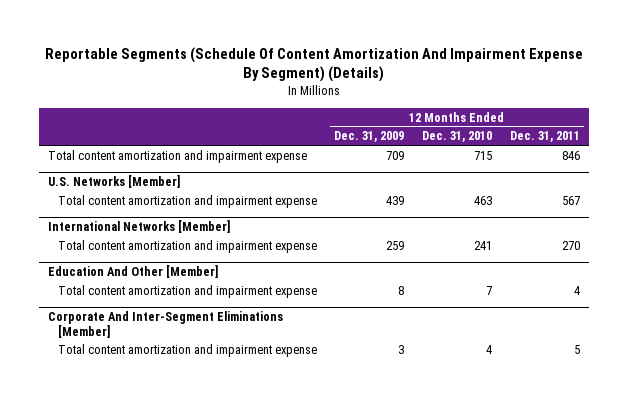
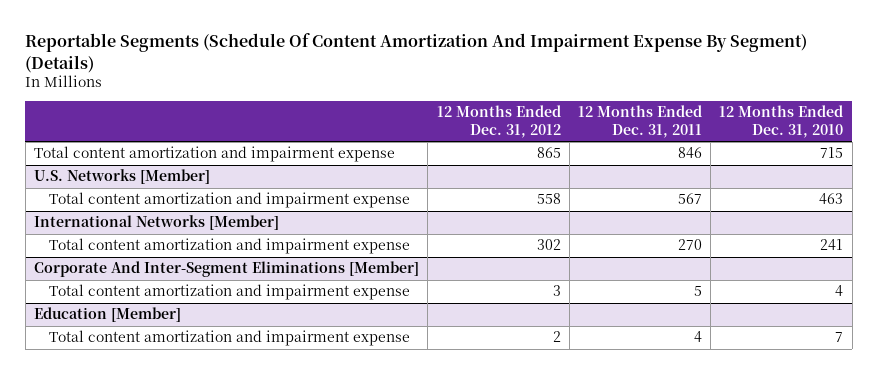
[334,131,405,143] Dec. 31, 2009 -> none
none -> [436,105,561,138] 12 Months Ended Dec. 31, 2012
[48,265,219,279] Education And Other [Member] -> none
[57,284,317,298] Total content amortization and impairment expense -> none
none -> [34,307,182,323] Education [Member]
none -> [48,330,410,347] Total content amortization and impairment expense

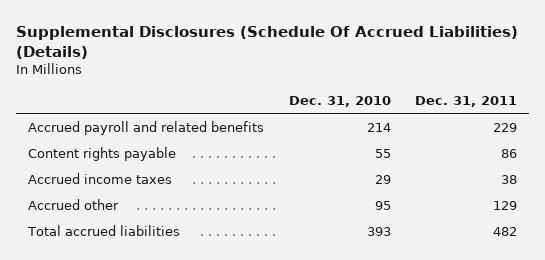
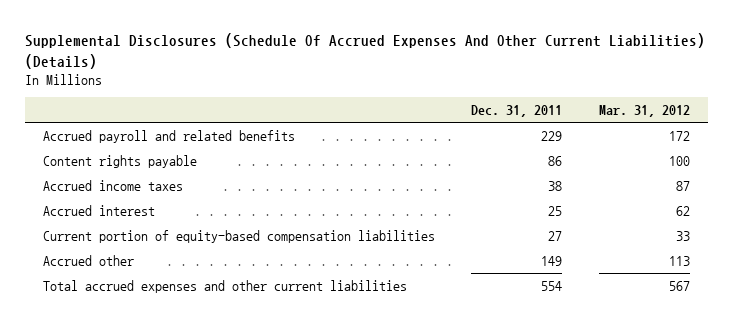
[16,25,519,59] Supplemental Disclosures (Schedule Of Accrued Liabilities) (Details) -> [24,33,705,69] Supplemental Disclosures (Schedule Of Accrued Expenses And Other Current Liabilities) (Details)
[288,96,391,108] Dec. 31, 2010 -> none
none -> [598,104,690,117] Mar. 31, 2012
none -> [42,204,155,216] Accrued interest
none -> [42,229,435,243] Current portion of equity-based compensation liabilities
[492,200,517,210] 129 -> [541,255,563,266] 149
[27,224,181,236] Total accrued liabilities -> [42,279,407,293] Total accrued expenses and other current liabilities
[492,226,517,236] 482 -> [541,280,563,291] 554

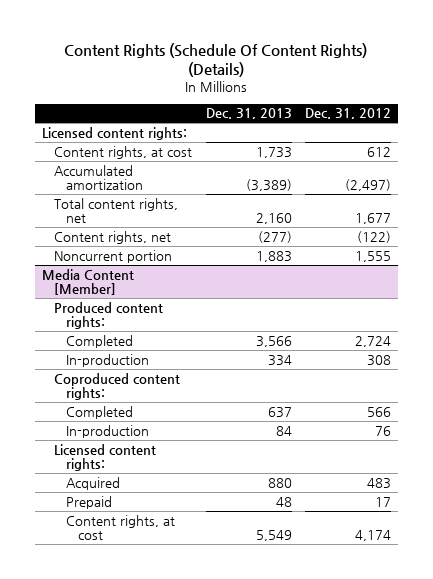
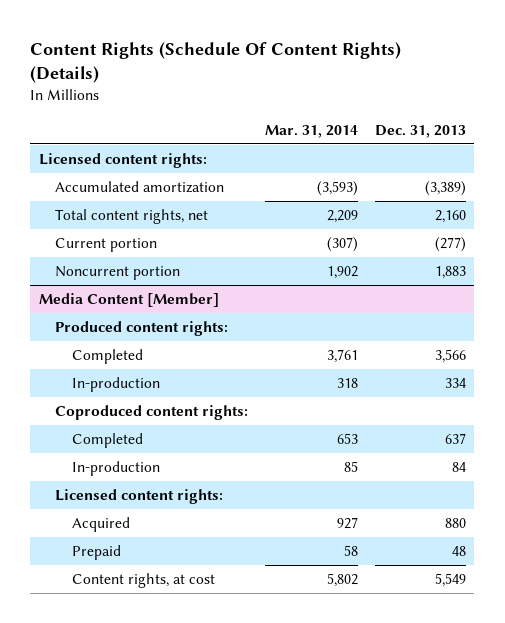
[305,108,392,120] Dec. 31, 2012 -> none
none -> [265,125,359,139] Mar. 31, 2014
[53,145,192,159] Content rights, at cost -> none
[53,230,171,244] Content rights, net -> [55,238,158,253] Current portion

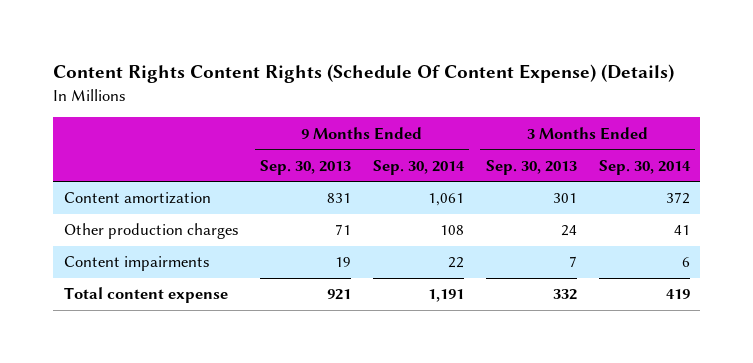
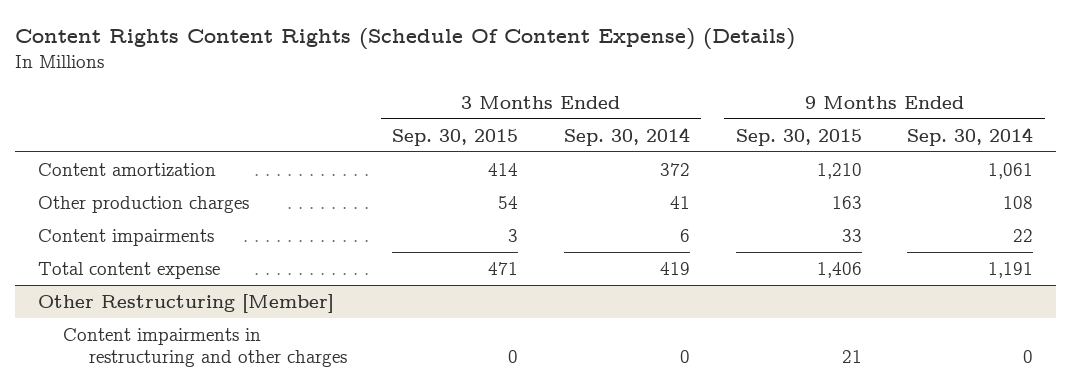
[260,159,352,175] Sep. 30, 2013 -> none
[485,159,577,175] Sep. 30, 2013 -> none
none -> [392,128,519,146] Sep. 30, 2015
none -> [735,128,862,146] Sep. 30, 2015
none -> [37,293,334,313] Other Restructuring [Member]
none -> [63,327,347,367] Content impairments in restructuring and other charges

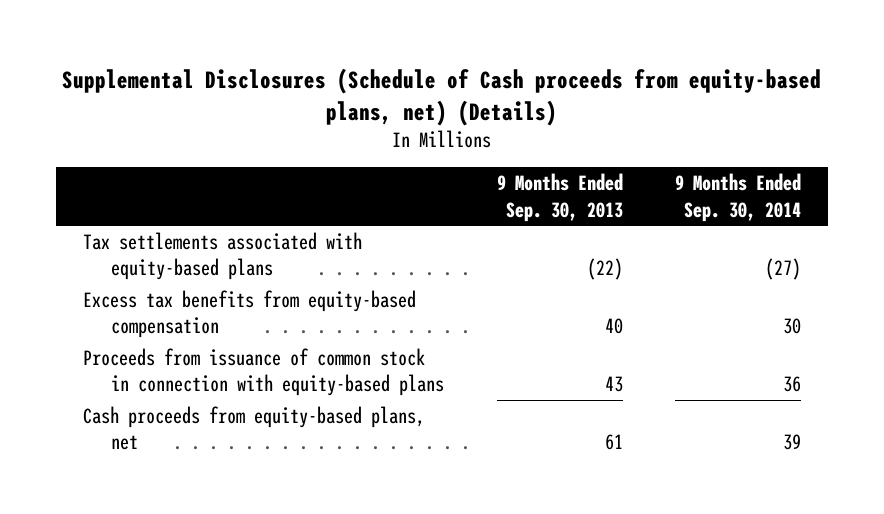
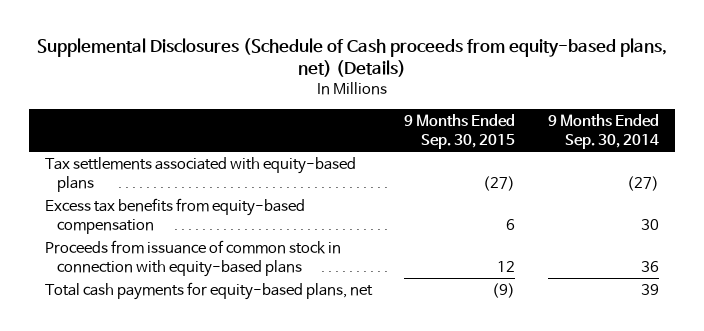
[496,173,623,222] 9 Months Ended Sep. 30, 2013 -> none
none -> [404,113,516,149] 9 Months Ended Sep. 30, 2015
[82,405,425,451] Cash proceeds from equity-based plans, net -> [45,282,374,301] Total cash payments for equity-based plans, net

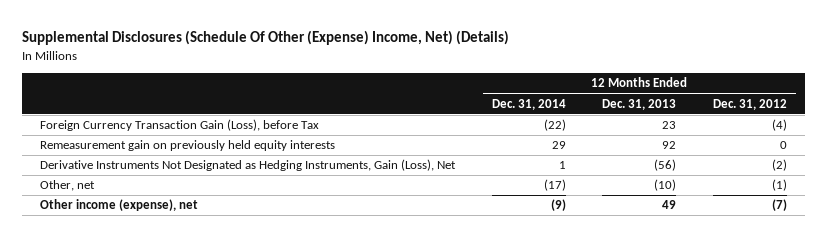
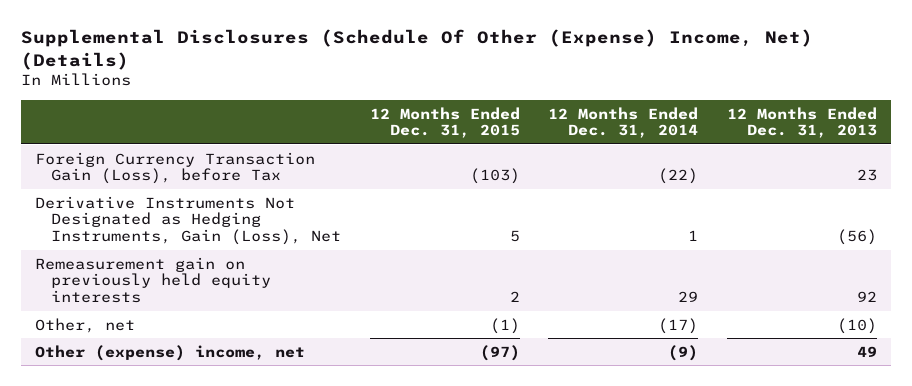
[712,98,787,110] Dec. 31, 2012 -> none
none -> [369,106,520,139] 12 Months Ended Dec. 31, 2015
[40,140,336,152] Remeasurement gain on previously held equity interests -> [34,256,272,304] Remeasurement gain on previously held equity interests
[40,199,199,212] Other income (expense), net -> [34,344,305,361] Other (expense) income, net

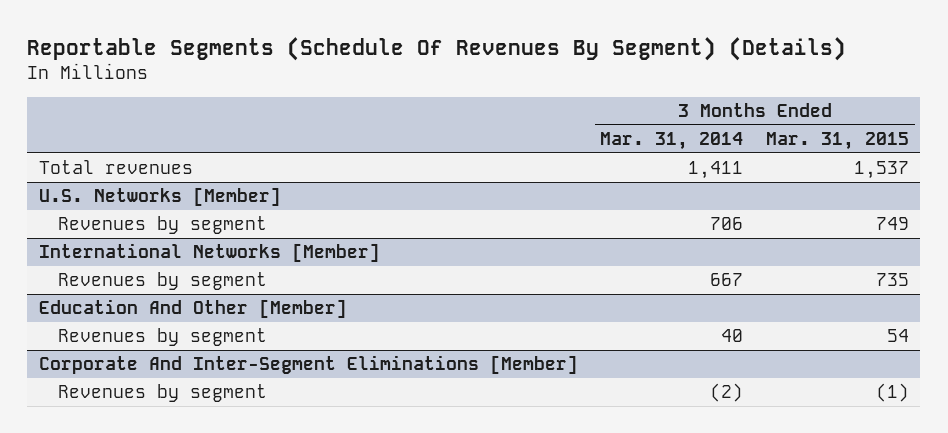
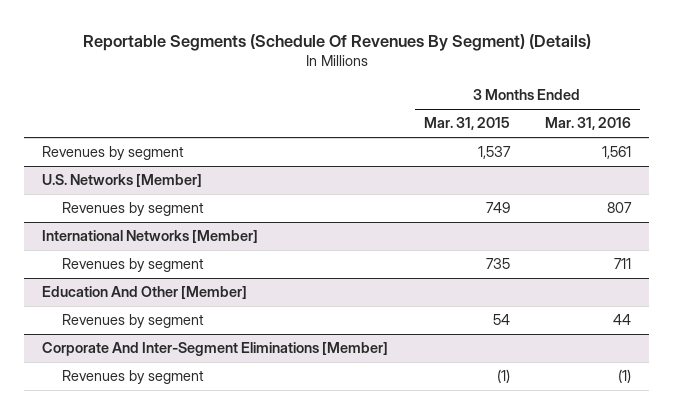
[600,131,744,150] Mar. 31, 2014 -> none
none -> [544,117,631,131] Mar. 31, 2016
[38,160,193,175] Total revenues -> [42,146,185,161] Revenues by segment

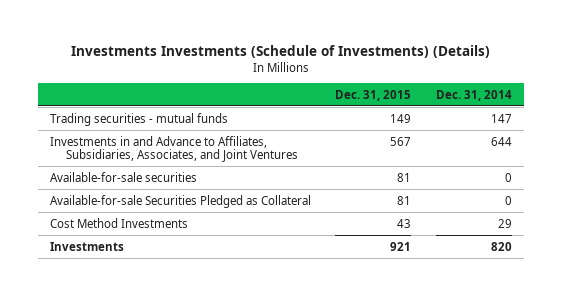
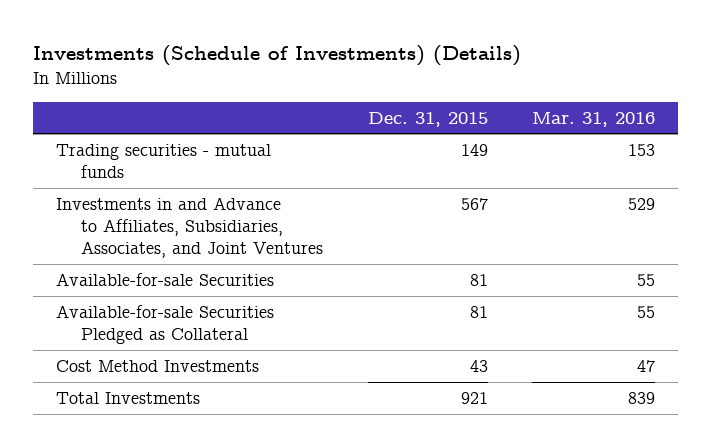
[70,44,490,58] Investments Investments (Schedule of Investments) (Details) -> [33,45,522,67] Investments (Schedule of Investments) (Details)
[435,89,512,101] Dec. 31, 2014 -> none
none -> [532,111,656,127] Mar. 31, 2016
[49,171,197,182] Available-for-sale securities -> [55,272,274,286] Available-for-sale Securities
[49,241,124,251] Investments -> [55,391,200,404] Total Investments

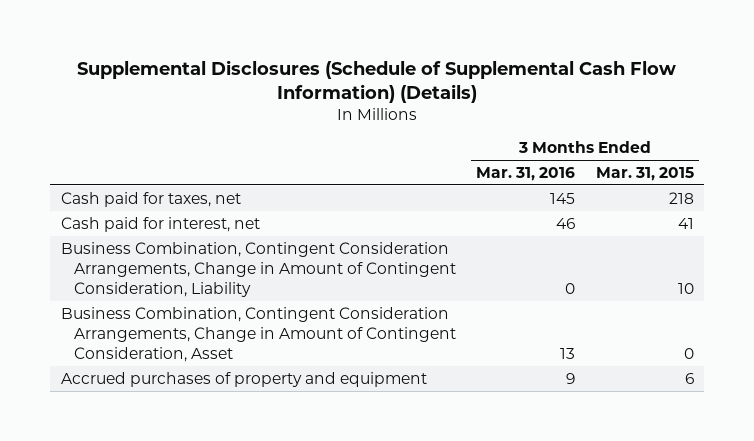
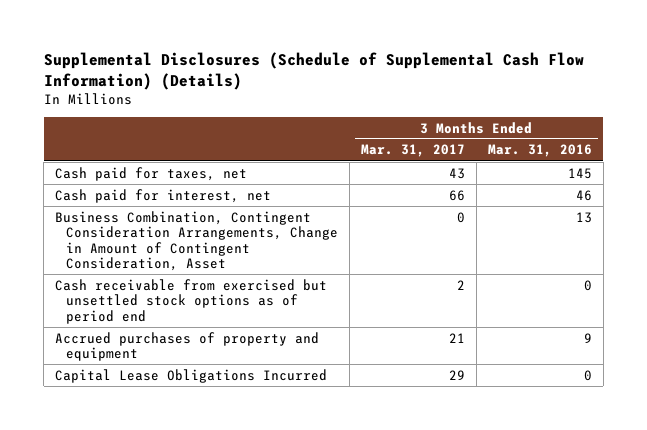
[595,167,694,182] Mar. 31, 2015 -> none
none -> [360,144,465,158] Mar. 31, 2017
[60,241,456,297] Business Combination, Contingent Consideration Arrangements, Change in Amount of Contingent Consideration, Liability -> none
none -> [55,278,328,324] Cash receivable from exercised but unsettled stock options as of period end
none -> [55,368,328,383] Capital Lease Obligations Incurred

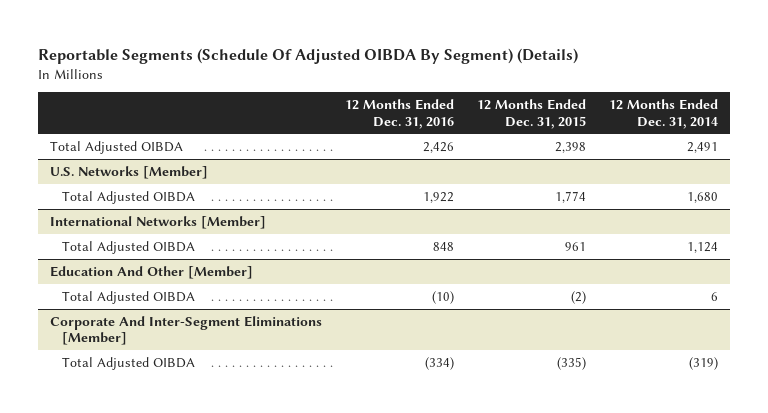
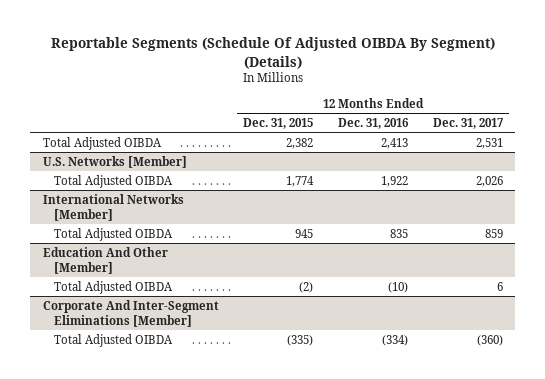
[609,99,719,129] 12 Months Ended Dec. 31, 2014 -> none
none -> [432,117,504,129] Dec. 31, 2017
[422,141,454,153] 2,426 -> [381,137,409,149] 2,413
[555,141,587,153] 2,398 -> [286,137,314,149] 2,382
[432,241,454,251] 848 -> [390,228,409,238] 835
[565,241,587,251] 961 -> [295,228,314,238] 945

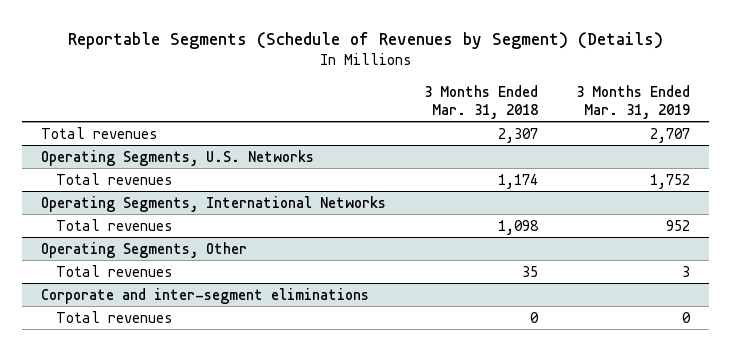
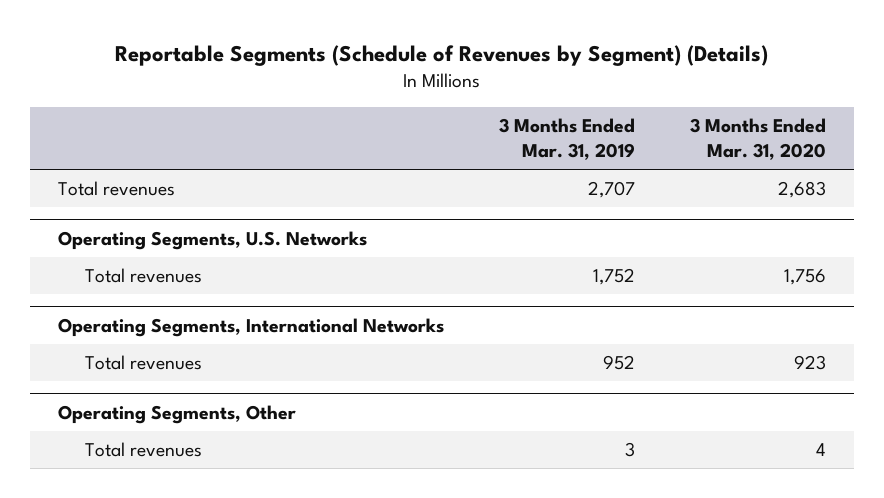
[424,84,539,119] 3 Months Ended Mar. 31, 2018 -> none
none -> [690,118,827,161] 3 Months Ended Mar. 31, 2020
[41,287,370,304] Corporate and inter-segment eliminations -> none
[56,310,174,323] Total revenues -> none

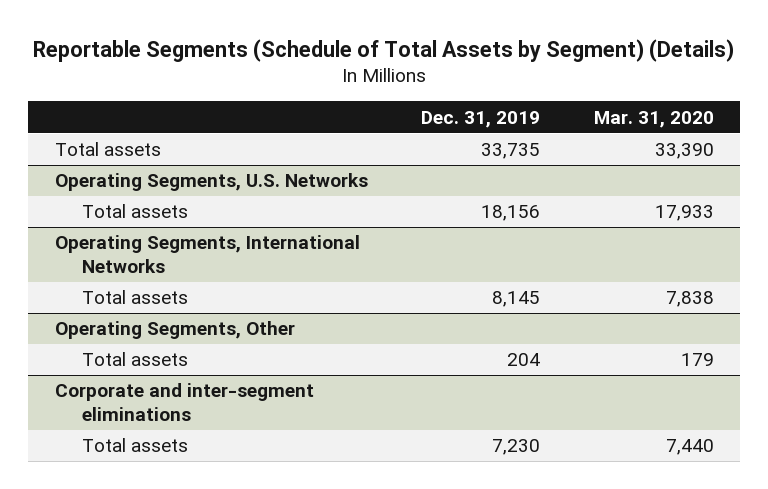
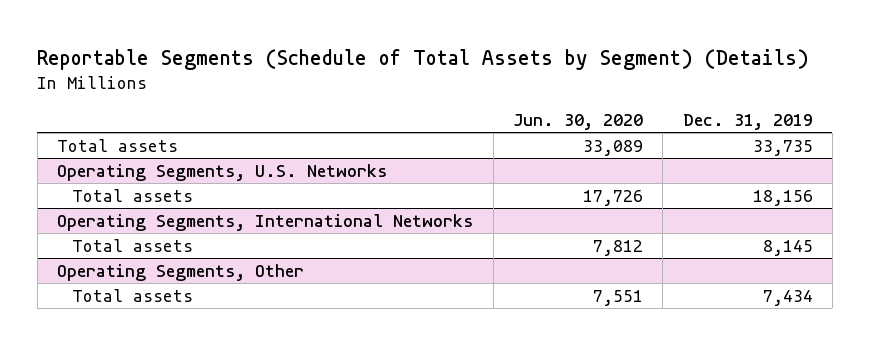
[593,110,714,128] Mar. 31, 2020 -> none
none -> [513,113,644,130] Jun. 30, 2020
[54,383,314,422] Corporate and inter-segment eliminations -> none
[81,438,188,453] Total assets -> none
[507,353,541,367] 204 -> [762,289,813,306] 7,434

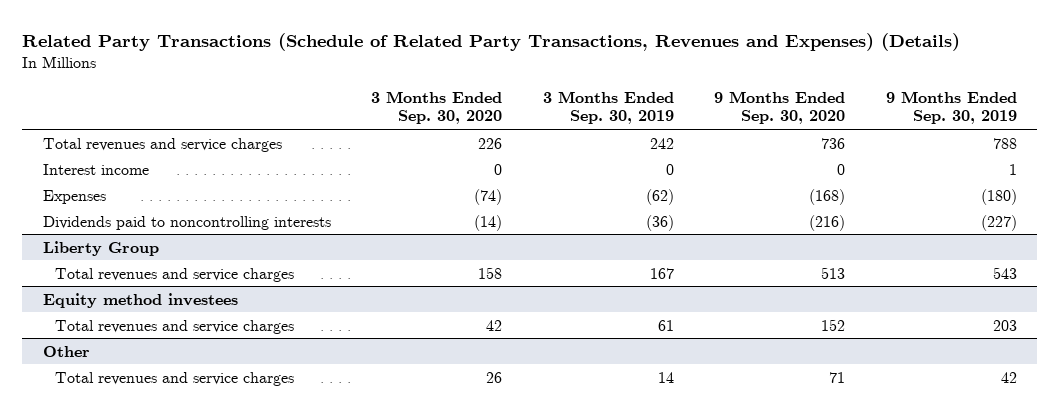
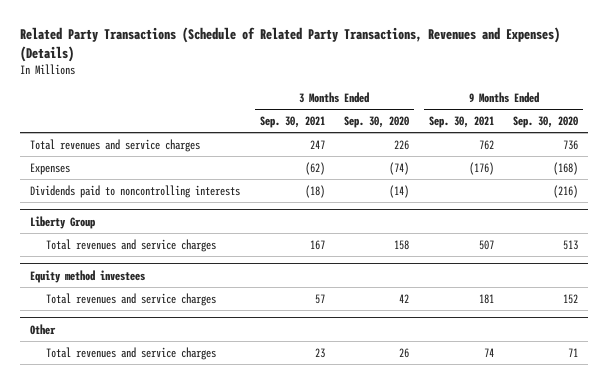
[542,90,674,125] 3 Months Ended Sep. 30, 2019 -> none
[885,90,1017,125] 9 Months Ended Sep. 30, 2019 -> none
none -> [259,115,325,128] Sep. 30, 2021
none -> [428,115,494,128] Sep. 30, 2021
[42,163,149,175] Interest income -> none

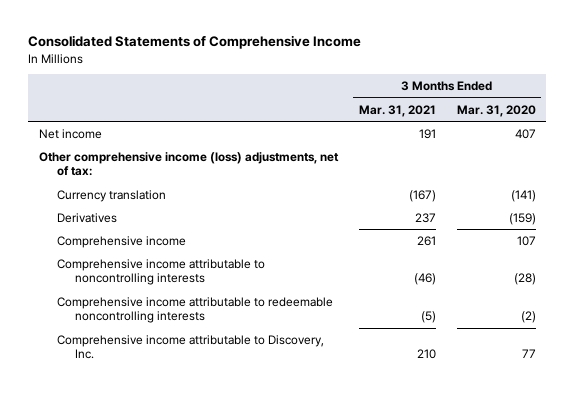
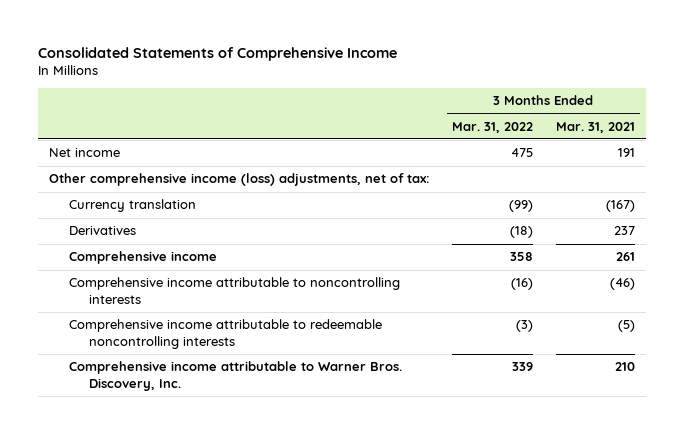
[456,104,536,117] Mar. 31, 2020 -> none
none -> [452,121,534,133] Mar. 31, 2022
[56,334,324,360] Comprehensive income attributable to Discovery, Inc. -> [68,361,402,391] Comprehensive income attributable to Warner Bros. Discovery, Inc.

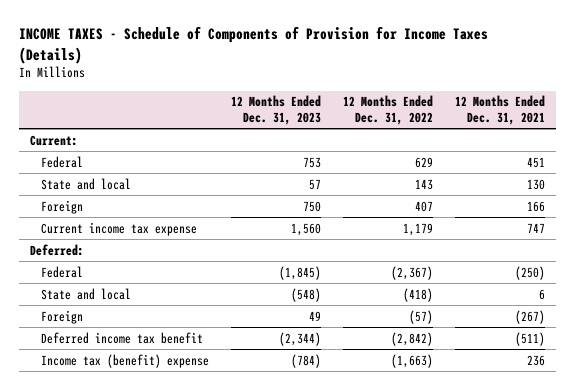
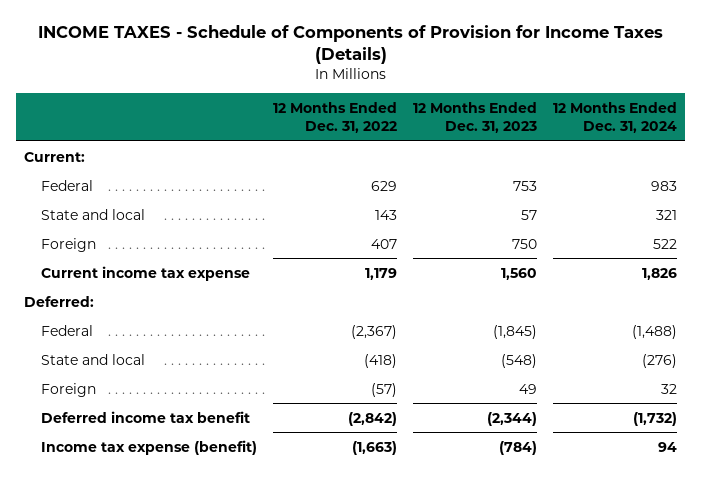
[454,95,545,125] 12 Months Ended Dec. 31, 2021 -> none
none -> [553,102,678,134] 12 Months Ended Dec. 31, 2024
[40,353,209,368] Income tax (benefit) expense -> [40,439,257,455] Income tax expense (benefit)

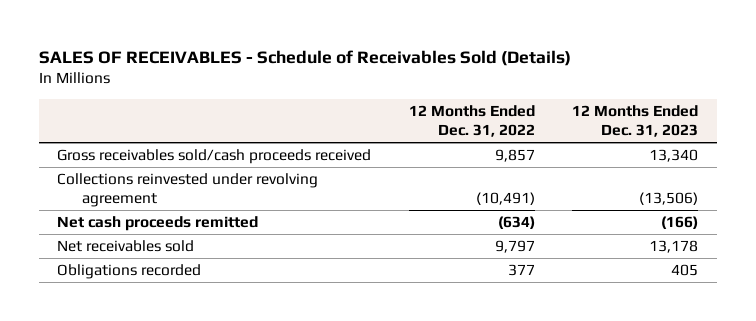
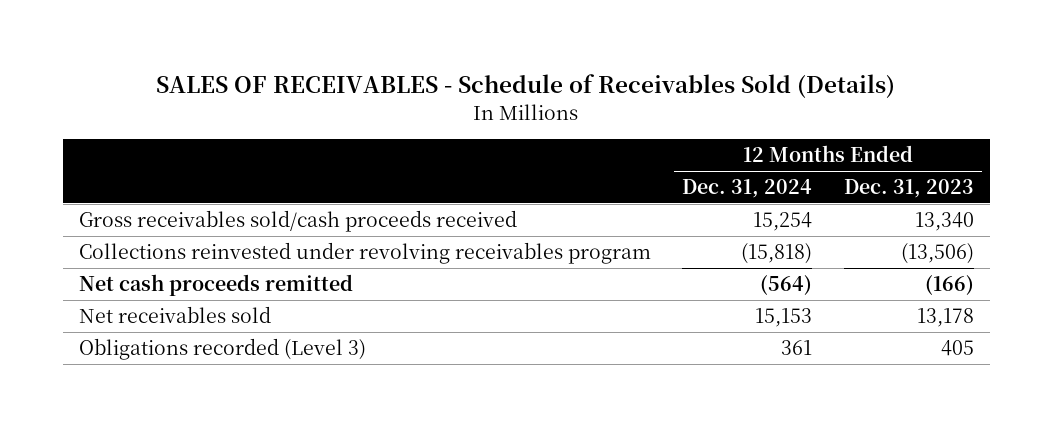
[408,104,535,138] 12 Months Ended Dec. 31, 2022 -> none
none -> [682,178,813,198] Dec. 31, 2024
[57,173,319,208] Collections reinvested under revolving agreement -> [78,241,651,264] Collections reinvested under revolving receivables program
[57,264,202,280] Obligations recorded -> [78,337,366,360] Obligations recorded (Level 3)

